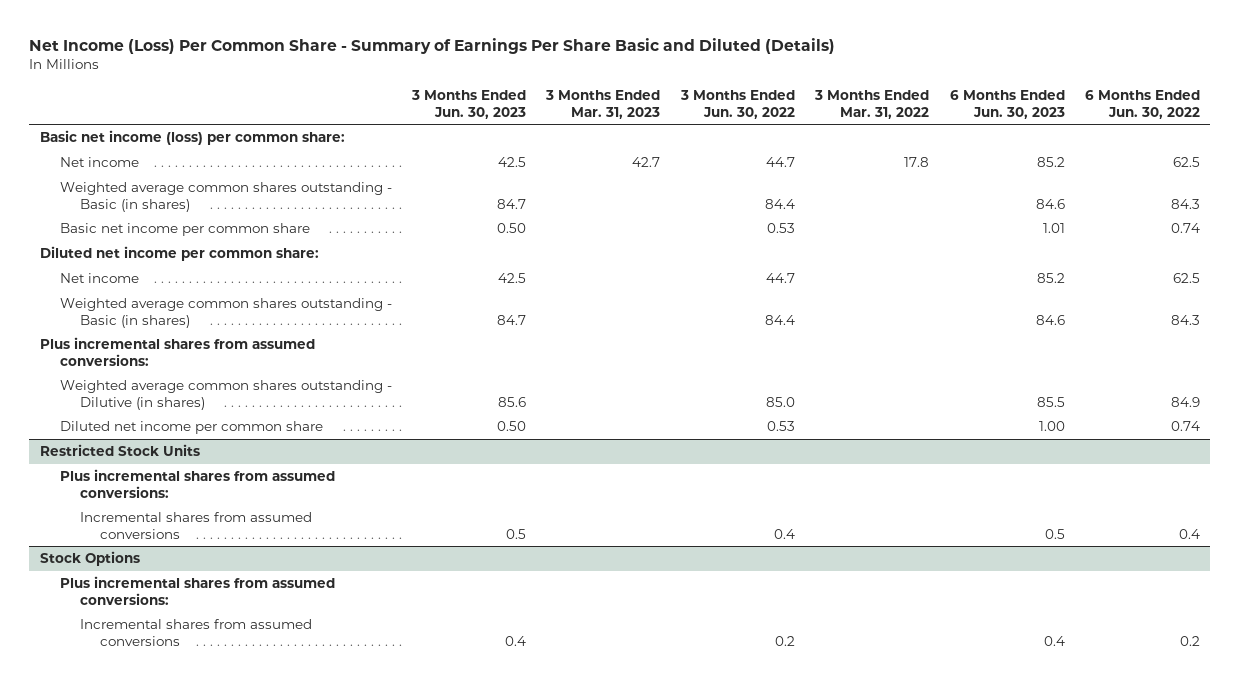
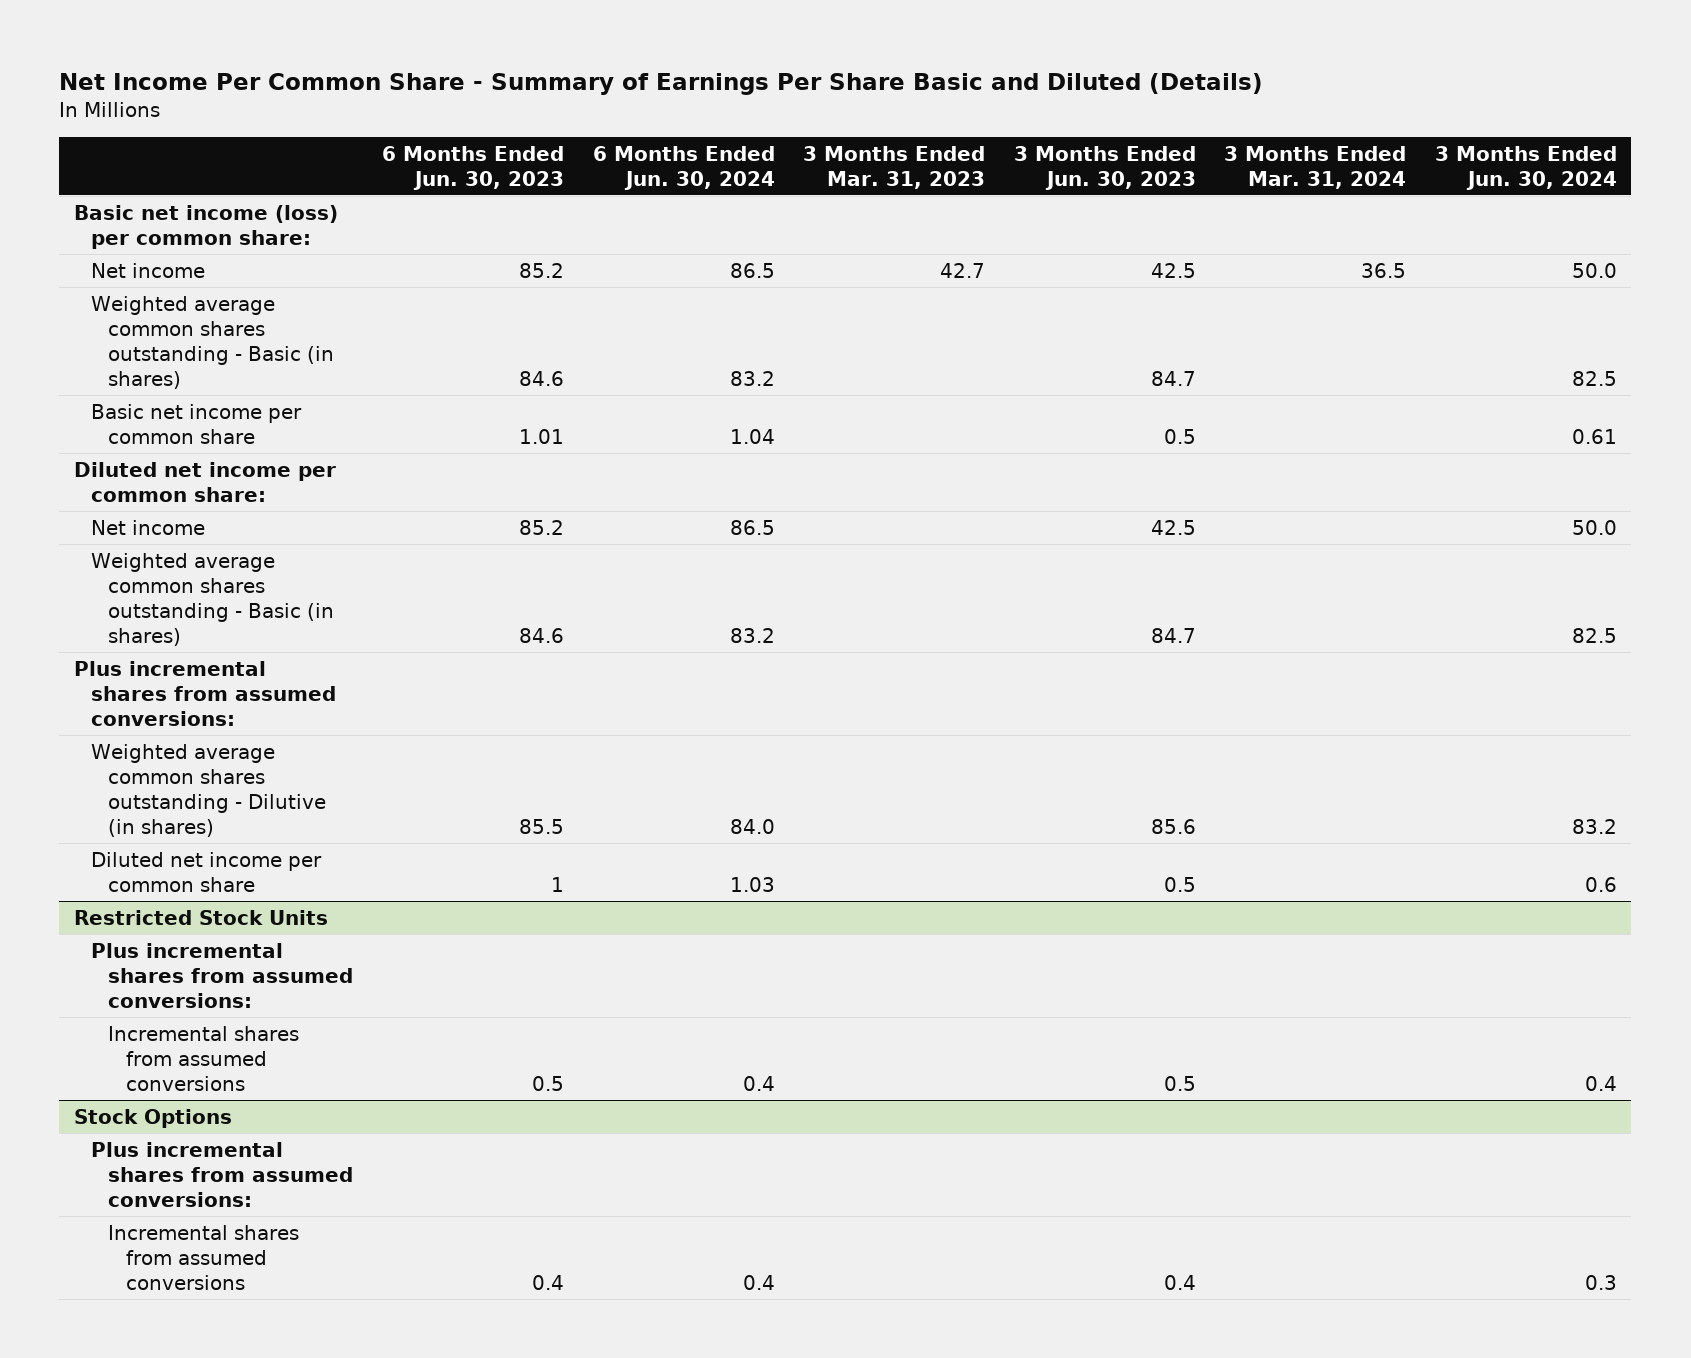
[29,37,836,54] Net Income (Loss) Per Common Share - Summary of Earnings Per Share Basic and Diluted (Details) -> [59,73,1264,96] Net Income Per Common Share - Summary of Earnings Per Share Basic and Diluted (Details)
[679,89,795,119] 3 Months Ended Jun. 30, 2022 -> none
[814,89,930,119] 3 Months Ended Mar. 31, 2022 -> none
[1084,89,1200,119] 6 Months Ended Jun. 30, 2022 -> none
none -> [592,145,775,190] 6 Months Ended Jun. 30, 2024
none -> [1224,145,1407,189] 3 Months Ended Mar. 31, 2024
none -> [1434,145,1617,190] 3 Months Ended Jun. 30, 2024
[497,223,527,234] 0.50 -> [1163,428,1196,444] 0.5
[497,421,527,432] 0.50 -> [1163,876,1196,892] 0.5
[1038,421,1065,432] 1.00 -> [550,876,564,892] 1

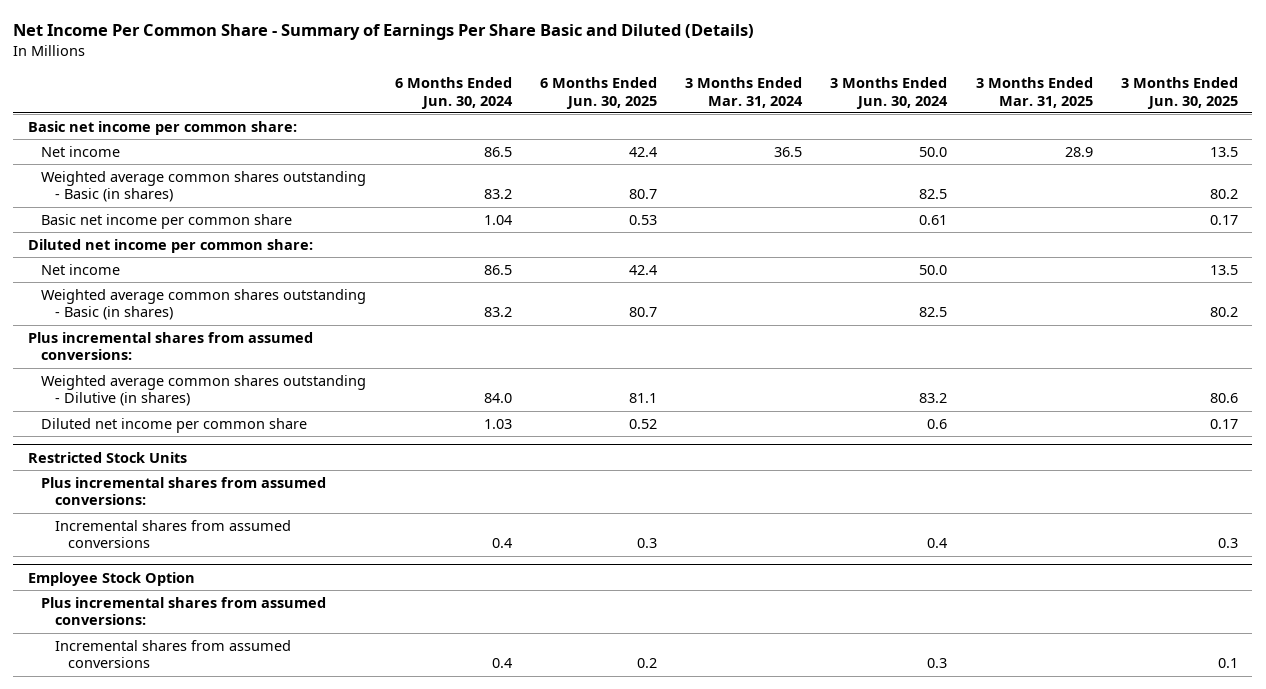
[381,145,564,190] 6 Months Ended Jun. 30, 2023 -> none
[803,145,986,189] 3 Months Ended Mar. 31, 2023 -> none
[1013,145,1196,190] 3 Months Ended Jun. 30, 2023 -> none
none -> [539,77,657,109] 6 Months Ended Jun. 30, 2025
none -> [975,77,1093,108] 3 Months Ended Mar. 31, 2025
none -> [1121,77,1239,109] 3 Months Ended Jun. 30, 2025
[73,204,338,249] Basic net income (loss) per common share: -> [27,120,297,135] Basic net income per common share:
[73,1108,232,1128] Stock Options -> [27,571,195,586] Employee Stock Option

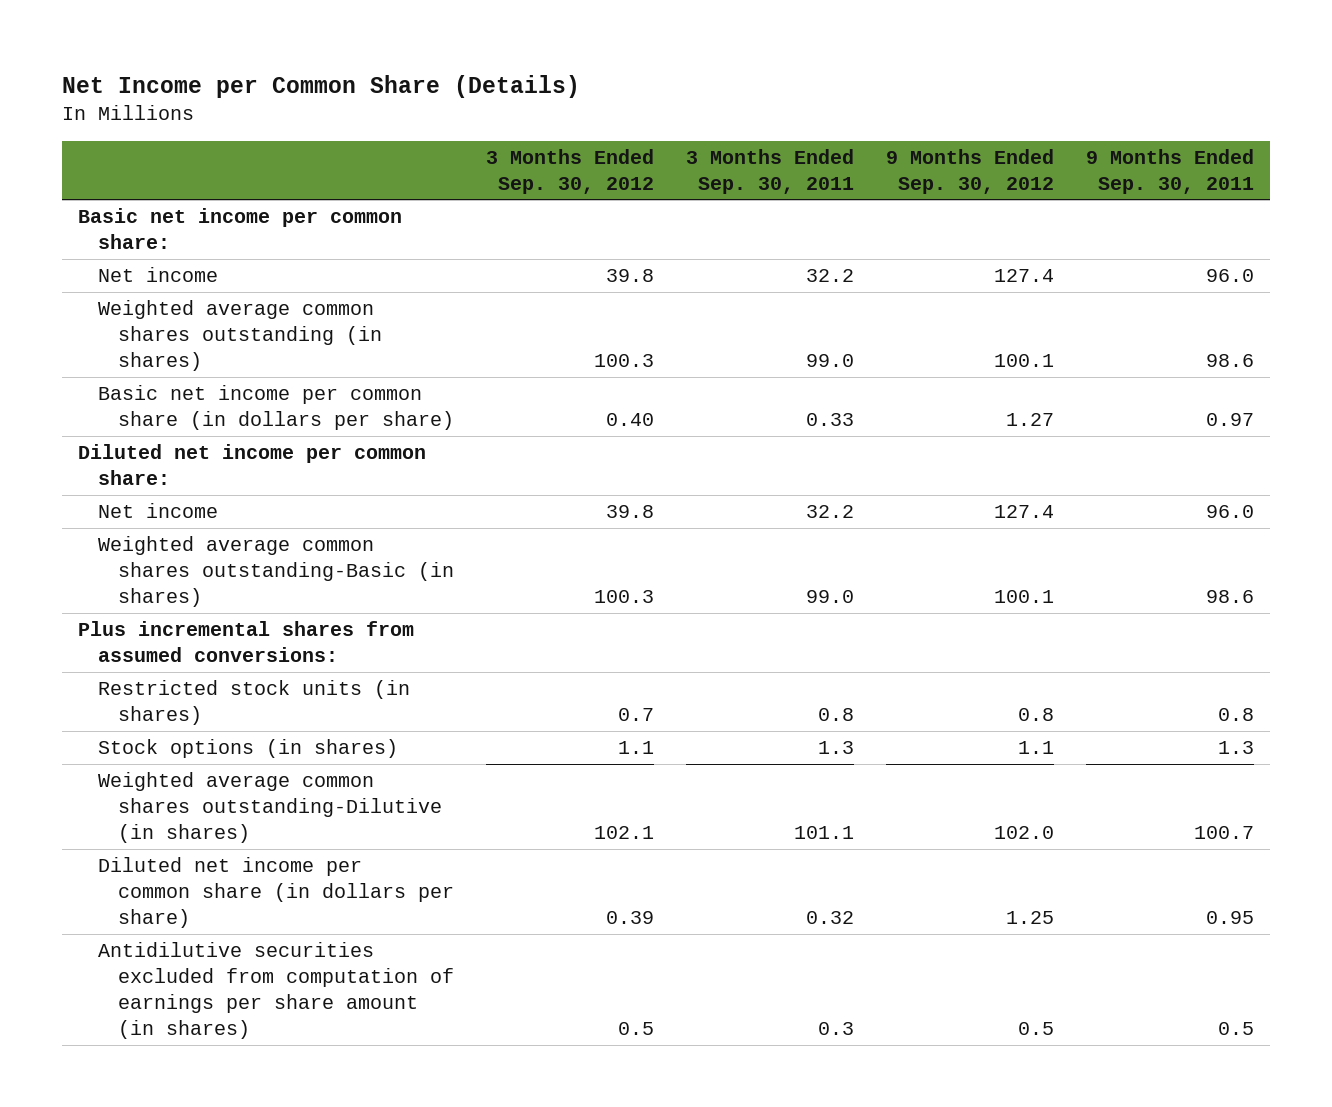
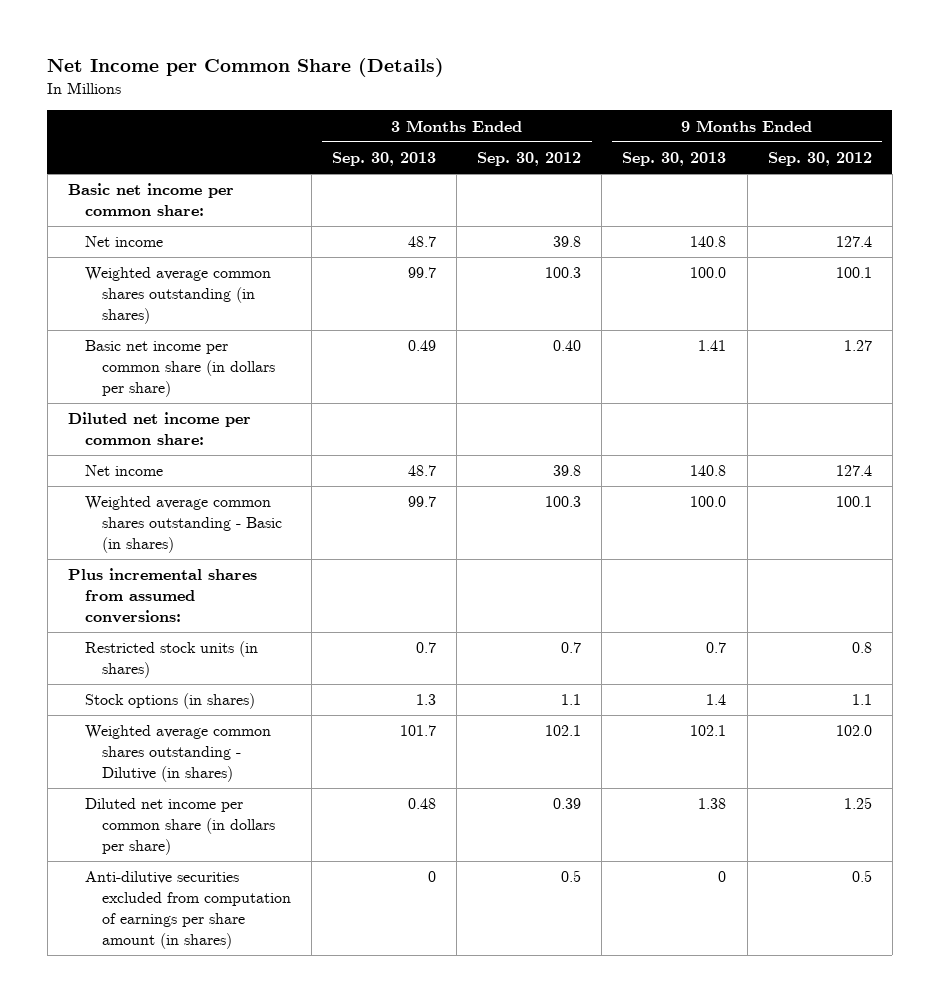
[686,148,855,194] 3 Months Ended Sep. 30, 2011 -> none
[1085,148,1254,194] 9 Months Ended Sep. 30, 2011 -> none
none -> [331,152,436,167] Sep. 30, 2013
none -> [622,152,727,167] Sep. 30, 2013
[98,536,455,608] Weighted average common shares outstanding-Basic (in shares) -> [84,496,282,554] Weighted average common shares outstanding - Basic (in shares)
[98,772,443,844] Weighted average common shares outstanding-Dilutive (in shares) -> [84,725,271,783] Weighted average common shares outstanding - Dilutive (in shares)
[98,942,455,1040] Antidilutive securities excluded from computation of earnings per share amount (in shares) -> [84,871,291,950] Anti-dilutive securities excluded from computation of earnings per share amount (in shares)

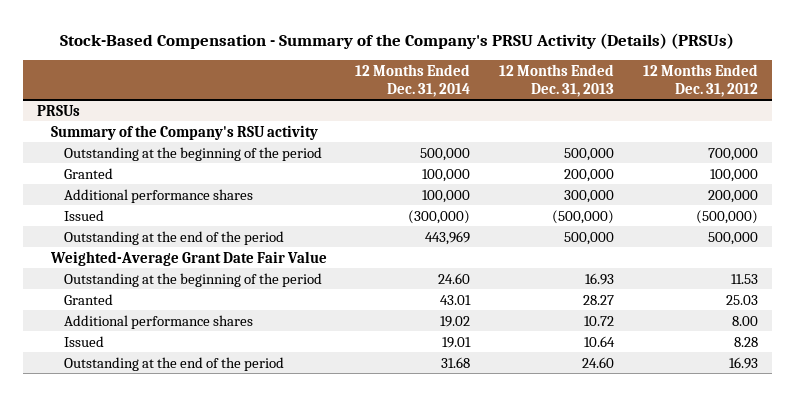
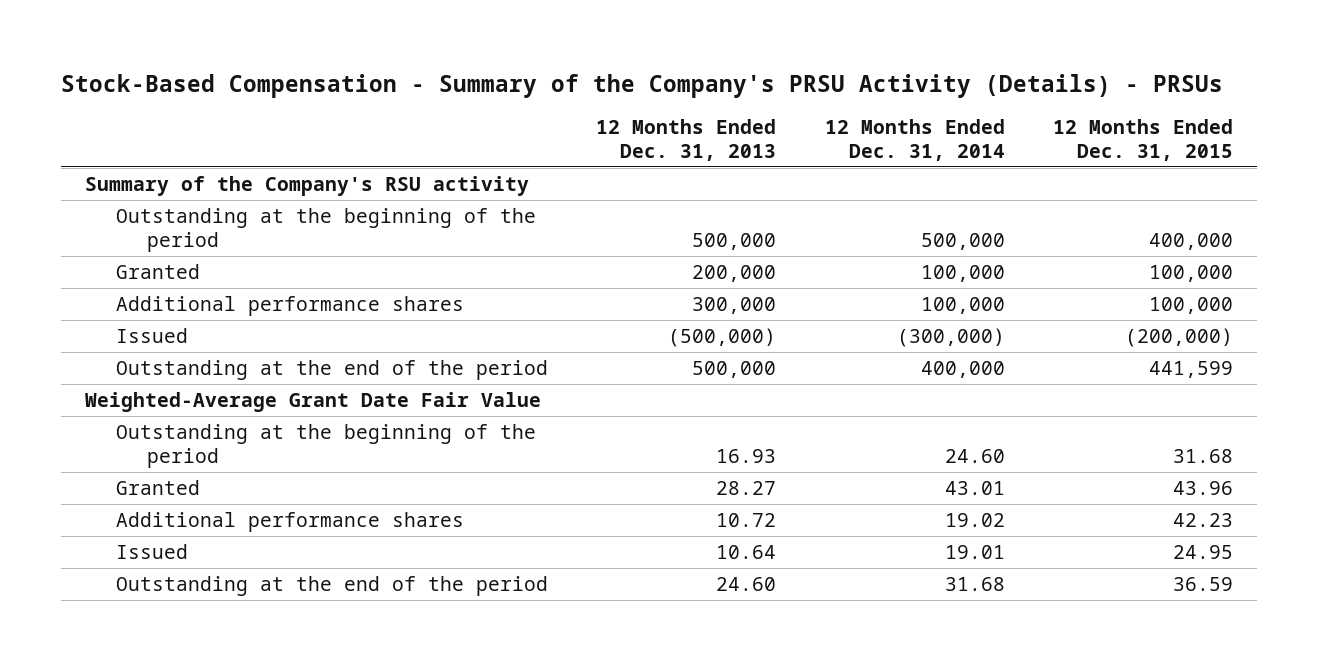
[60,32,735,49] Stock-Based Compensation - Summary of the Company's PRSU Activity (Details) (PRSUs) -> [61,73,1224,98] Stock-Based Compensation - Summary of the Company's PRSU Activity (Details) - PRSUs
[642,64,758,97] 12 Months Ended Dec. 31, 2012 -> none
none -> [1053,119,1234,161] 12 Months Ended Dec. 31, 2015
[37,104,81,116] PRSUs -> none
[425,230,471,245] 443,969 -> [920,360,1005,378] 400,000

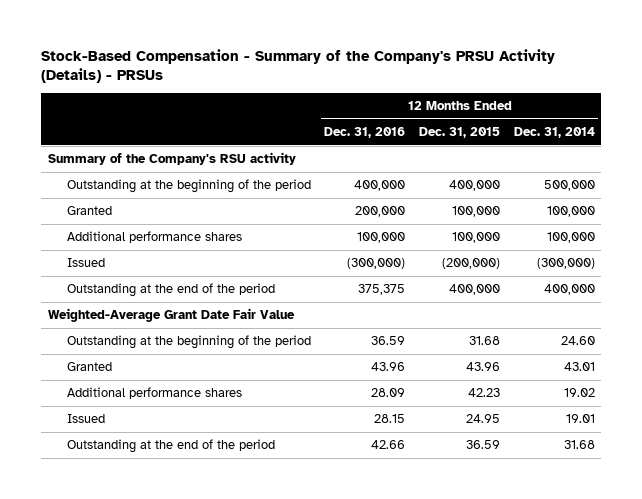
[596,119,777,161] 12 Months Ended Dec. 31, 2013 -> none
none -> [324,127,406,139] Dec. 31, 2016
[1149,360,1234,378] 441,599 -> [449,284,501,296] 400,000

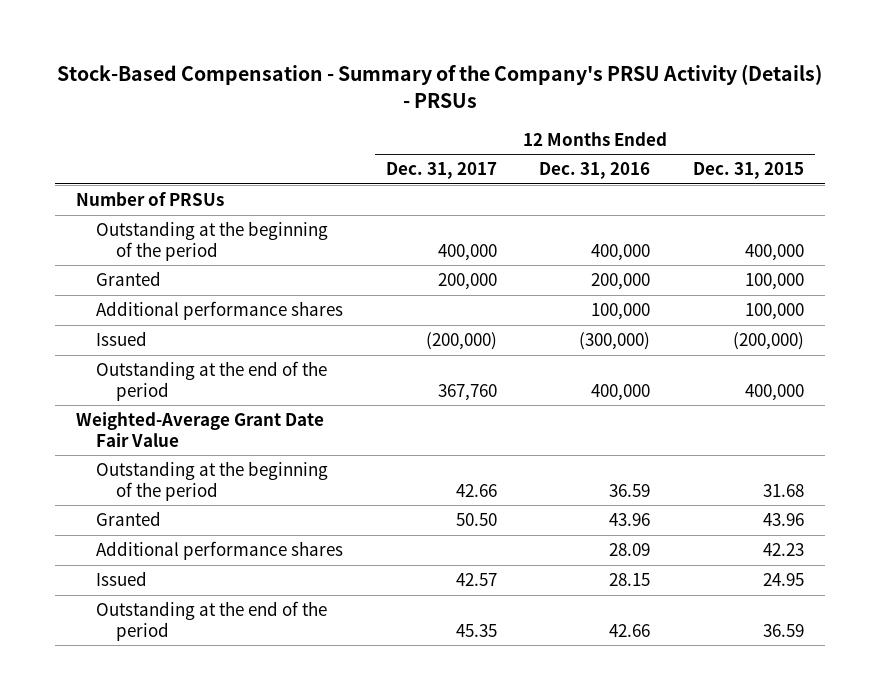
[513,127,595,139] Dec. 31, 2014 -> none
none -> [385,162,497,180] Dec. 31, 2017
[47,152,296,166] Summary of the Company's RSU activity -> [76,192,225,207] Number of PRSUs
[358,284,406,296] 375,375 -> [591,383,651,401] 400,000

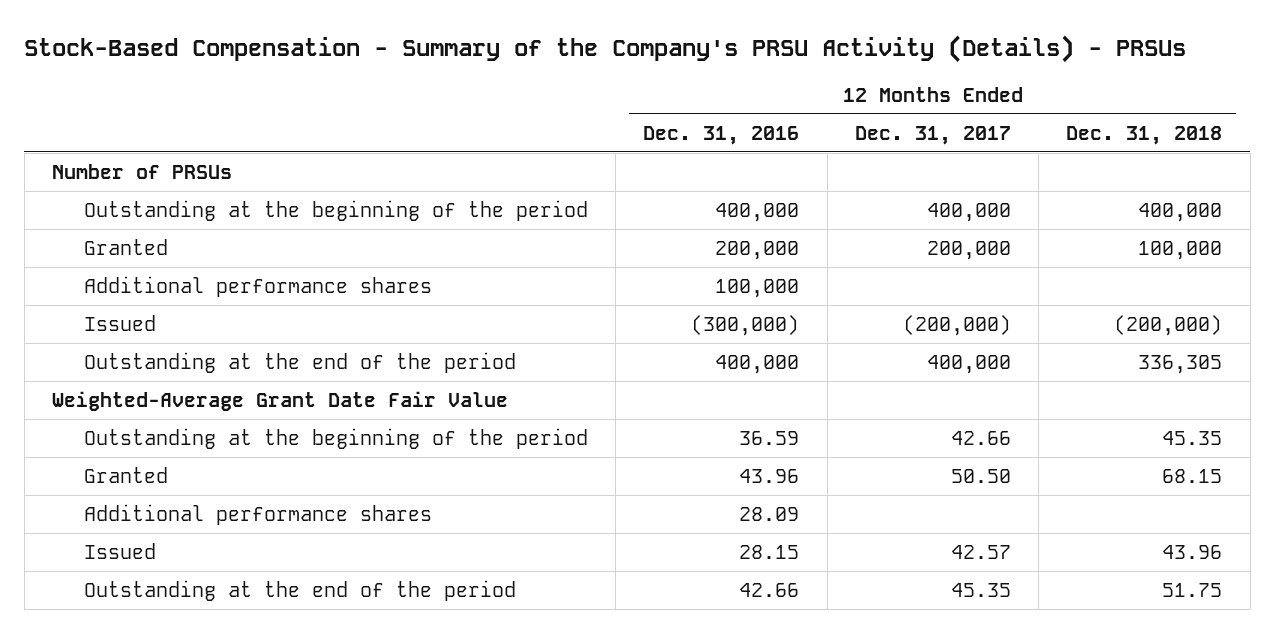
[692,162,804,180] Dec. 31, 2015 -> none
none -> [1066,125,1223,145] Dec. 31, 2018
[437,383,497,401] 367,760 -> [926,355,1011,375] 400,000

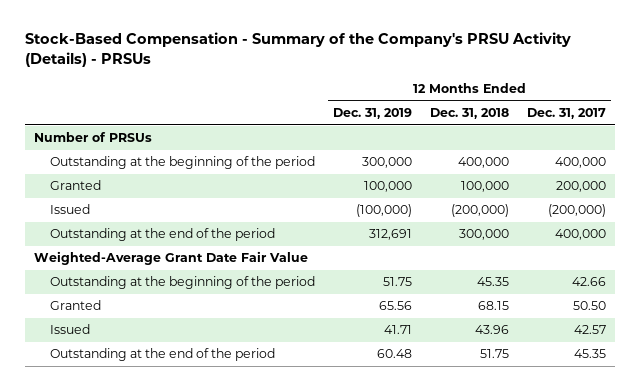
[643,125,800,145] Dec. 31, 2016 -> none
none -> [332,108,412,120] Dec. 31, 2019
[83,276,432,298] Additional performance shares -> none
[1138,355,1223,375] 336,305 -> [459,229,510,241] 300,000
[83,504,432,526] Additional performance shares -> none

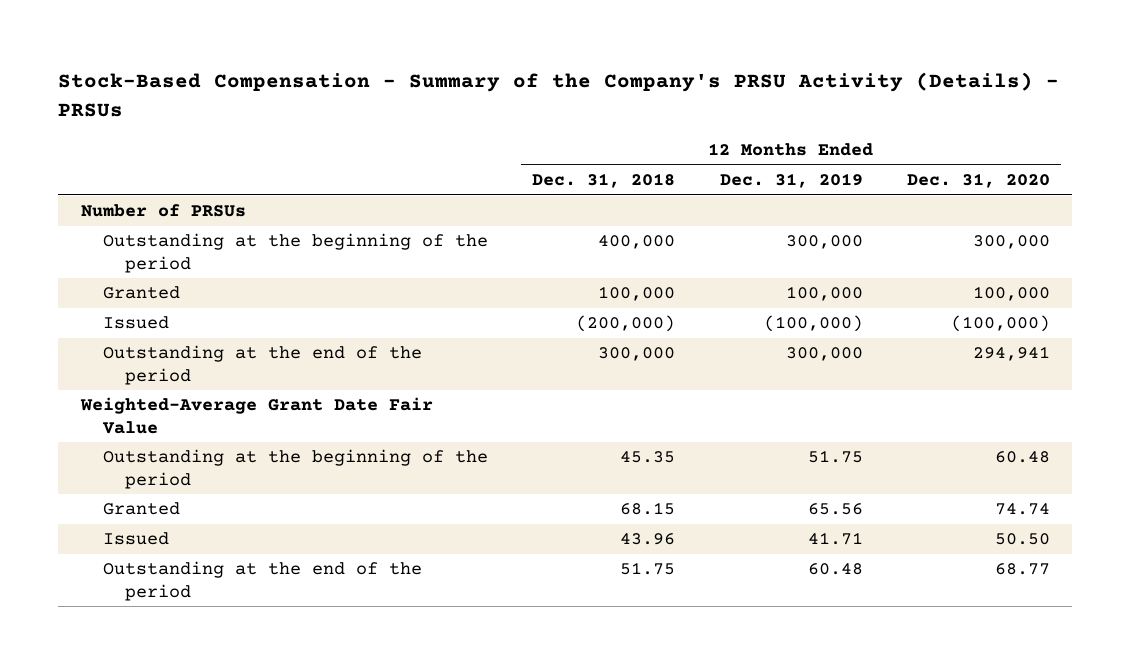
[527,108,607,120] Dec. 31, 2017 -> none
none -> [907,172,1051,188] Dec. 31, 2020
[368,229,412,241] 312,691 -> [785,347,863,362] 300,000

